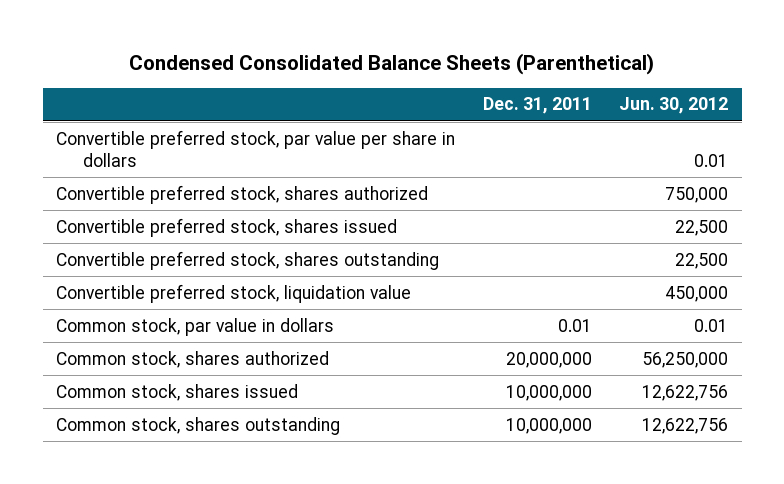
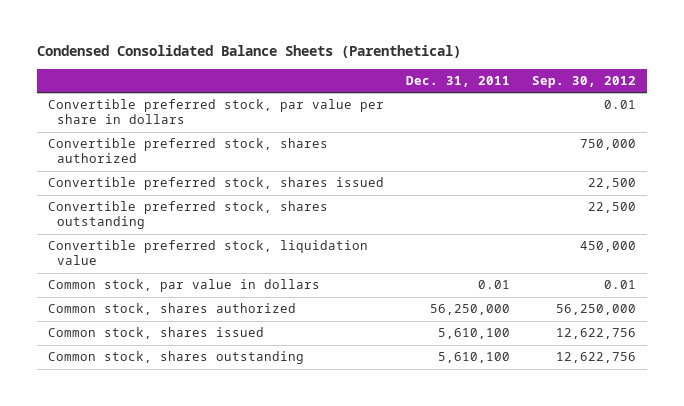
[619,97,729,115] Jun. 30, 2012 -> none
none -> [532,75,637,88] Sep. 30, 2012
[505,351,592,368] 20,000,000 -> [430,304,511,316] 56,250,000
[505,384,592,401] 10,000,000 -> [438,328,511,340] 5,610,100
[505,417,592,434] 10,000,000 -> [438,352,511,364] 5,610,100

